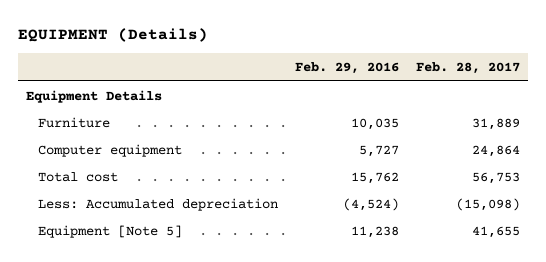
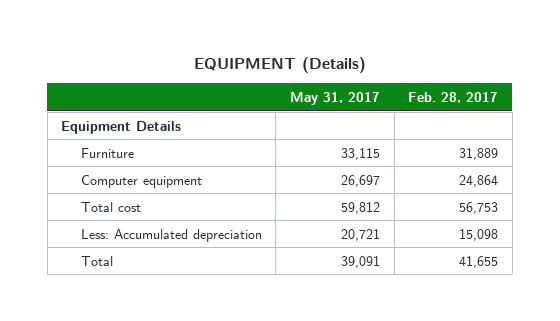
[295,62,400,75] Feb. 29, 2016 -> none
none -> [289,91,380,105] May 31, 2017
[455,197,520,211] (15,098) -> [459,228,499,241] 15,098
[38,224,183,238] Equipment [Note 5] -> [80,255,113,266] Total

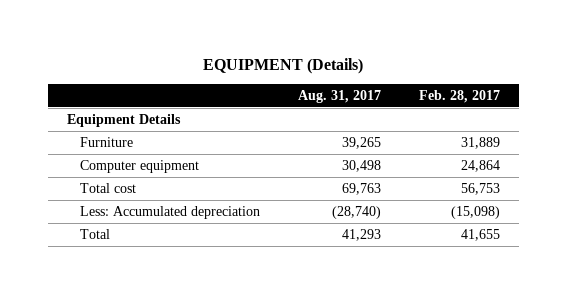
[289,91,380,105] May 31, 2017 -> none
none -> [297,89,381,103] Aug. 31, 2017
[459,228,499,241] 15,098 -> [450,206,500,220] (15,098)

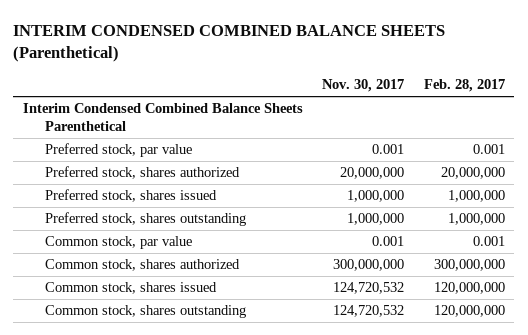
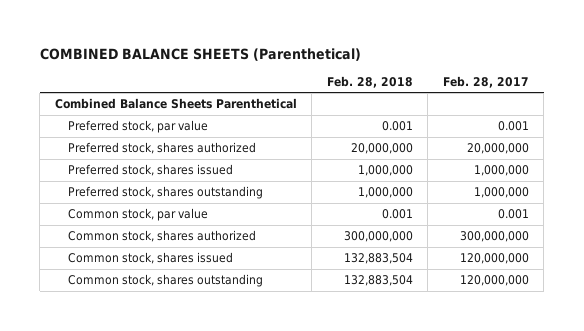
[13,24,446,63] INTERIM CONDENSED COMBINED BALANCE SHEETS (Parenthetical) -> [39,47,361,61] COMBINED BALANCE SHEETS (Parenthetical)
[322,79,405,93] Nov. 30, 2017 -> none
none -> [326,75,413,88] Feb. 28, 2018
[23,103,304,131] Interim Condensed Combined Balance Sheets Parenthetical -> [54,98,297,110] Combined Balance Sheets Parenthetical

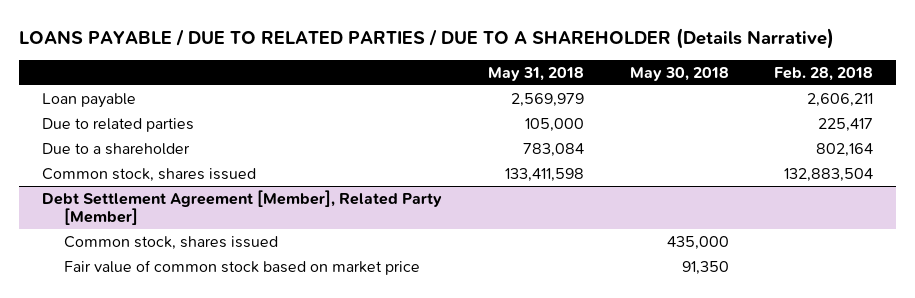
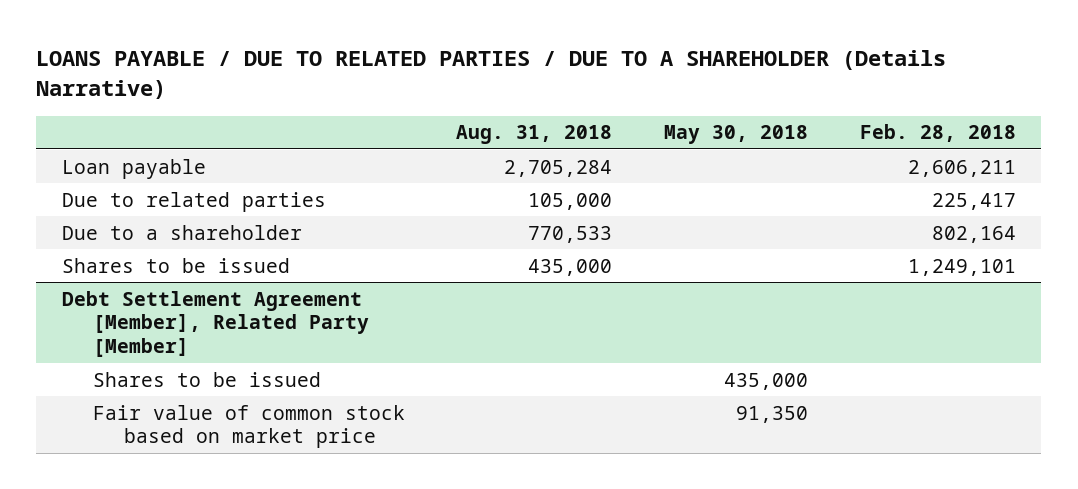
[487,66,584,81] May 31, 2018 -> none
none -> [456,125,613,145] Aug. 31, 2018
[42,167,257,182] Common stock, shares issued -> none
none -> [62,257,291,273] Shares to be issued
[63,235,278,250] Common stock, shares issued -> [92,371,321,387] Shares to be issued

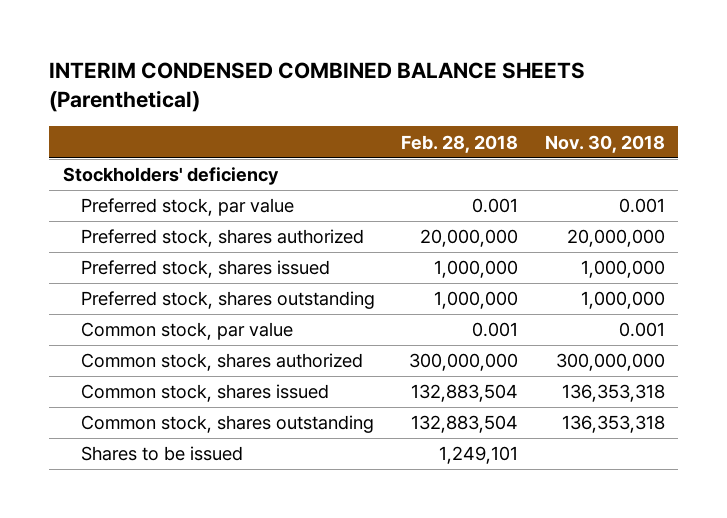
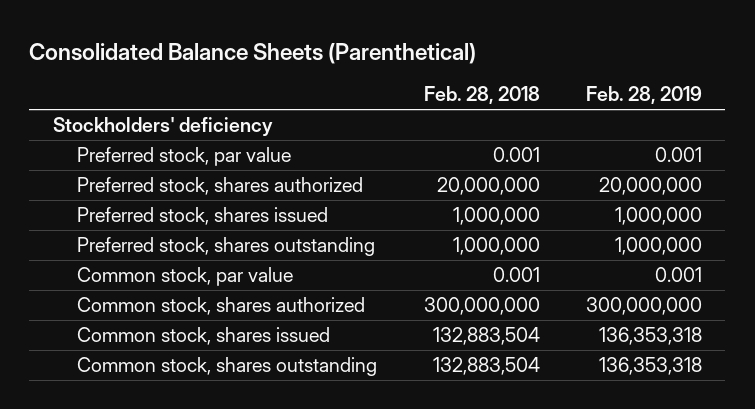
[49,62,586,113] INTERIM CONDENSED COMBINED BALANCE SHEETS (Parenthetical) -> [29,42,477,64] Consolidated Balance Sheets (Parenthetical)
[544,134,665,153] Nov. 30, 2018 -> none
none -> [586,86,703,105] Feb. 28, 2019
[80,446,243,462] Shares to be issued -> none

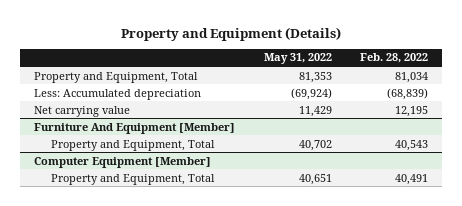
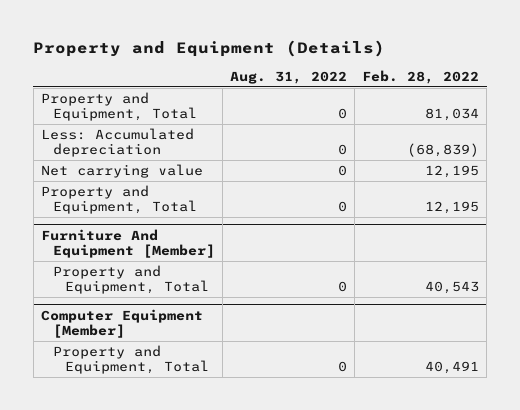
[263,53,332,65] May 31, 2022 -> none
none -> [229,71,347,85] Aug. 31, 2022
none -> [40,184,197,215] Property and Equipment, Total

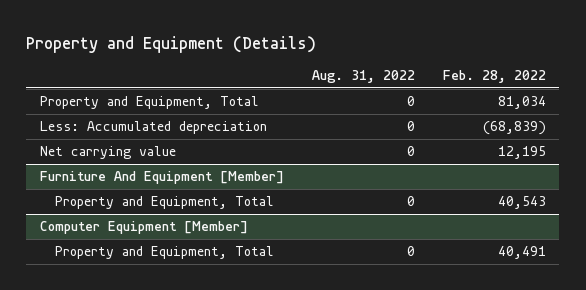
[40,184,197,215] Property and Equipment, Total -> none

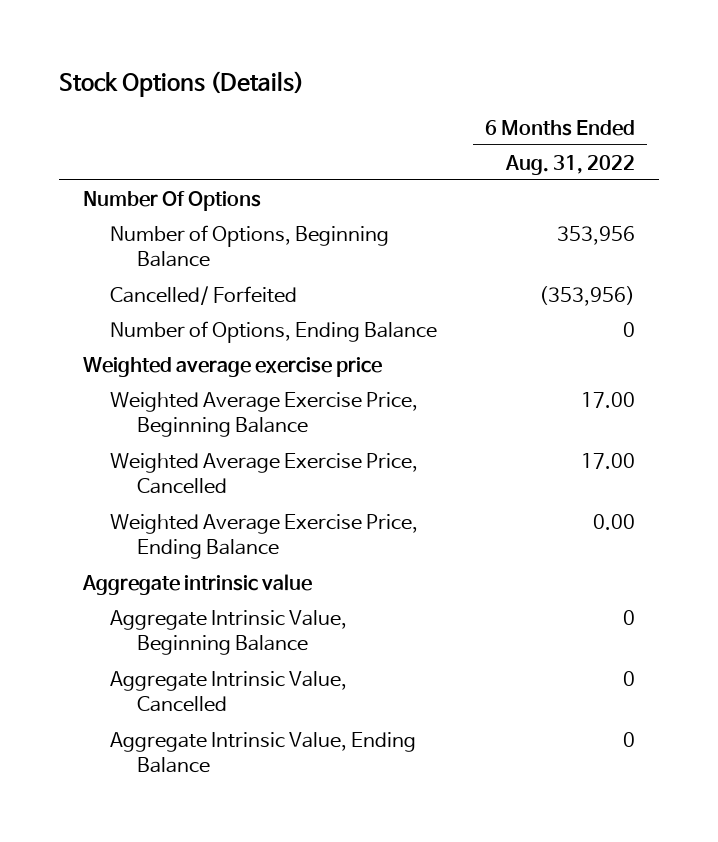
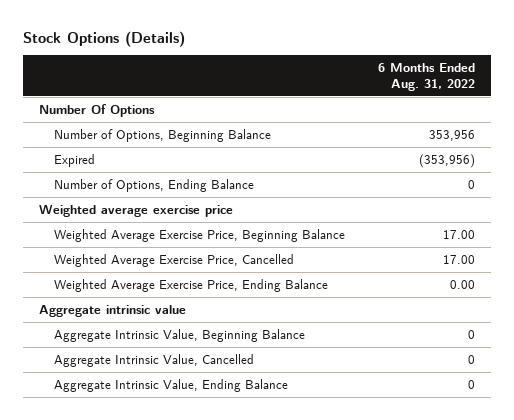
[110,285,298,305] Cancelled/ Forfeited -> [53,153,95,167] Expired

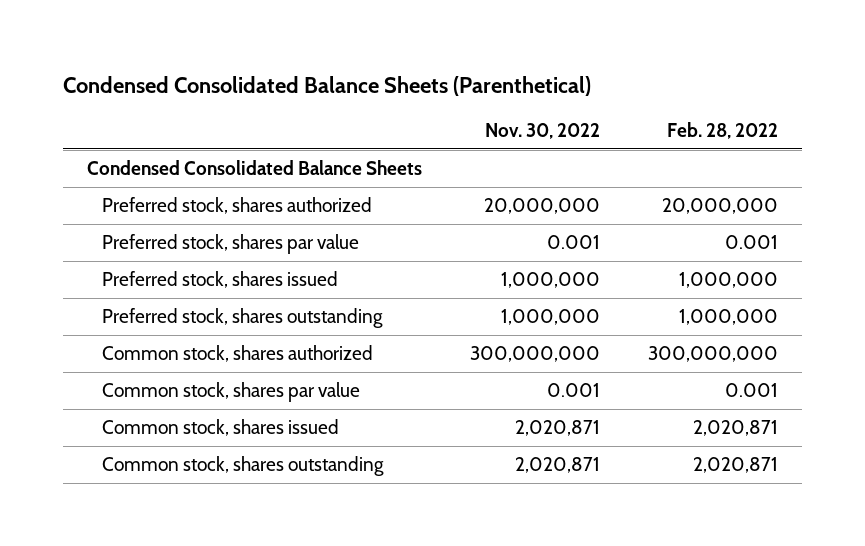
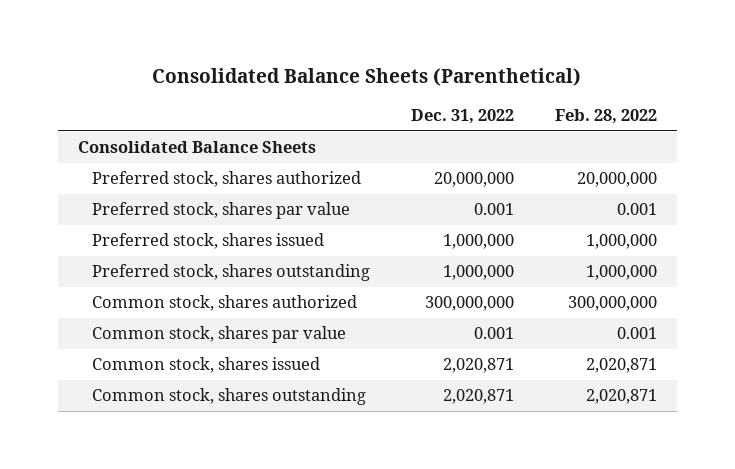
[63,75,592,96] Condensed Consolidated Balance Sheets (Parenthetical) -> [152,68,582,87] Consolidated Balance Sheets (Parenthetical)
[484,122,600,139] Nov. 30, 2022 -> none
none -> [410,109,514,125] Dec. 31, 2022
[86,160,422,176] Condensed Consolidated Balance Sheets -> [78,141,317,154] Consolidated Balance Sheets

